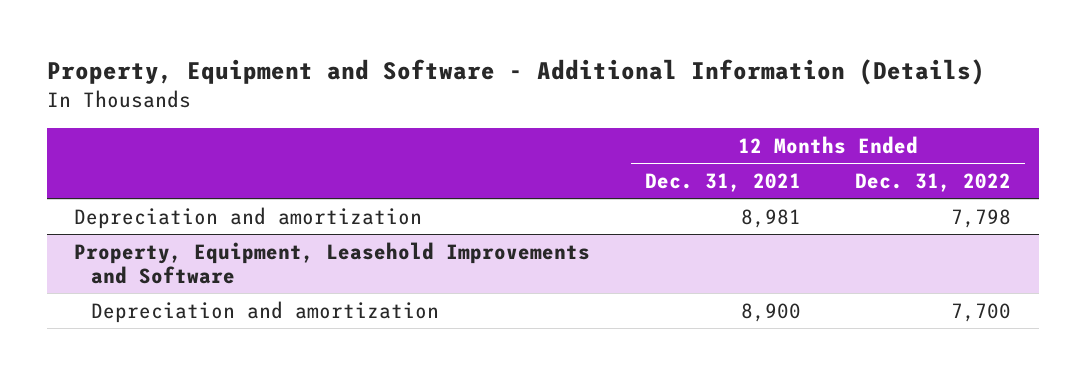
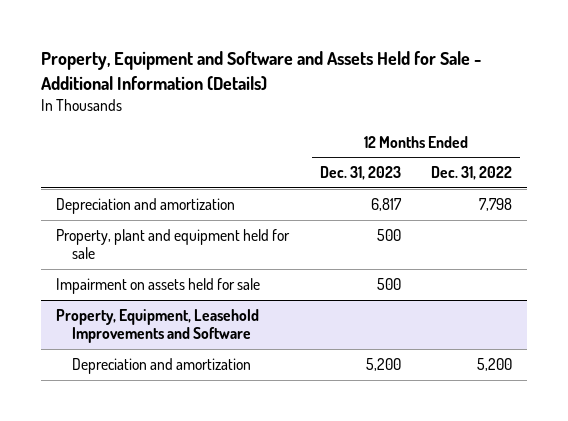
[47,59,986,86] Property, Equipment and Software - Additional Information (Details) -> [41,51,482,91] Property, Equipment and Software and Assets Held for Sale - Additional Information (Details)
[644,173,801,193] Dec. 31, 2021 -> none
none -> [319,166,401,181] Dec. 31, 2023
none -> [56,229,291,260] Property, plant and equipment held for sale
none -> [56,278,261,295] Impairment on assets held for sale
[951,302,1012,322] 7,700 -> [477,358,513,372] 5,200

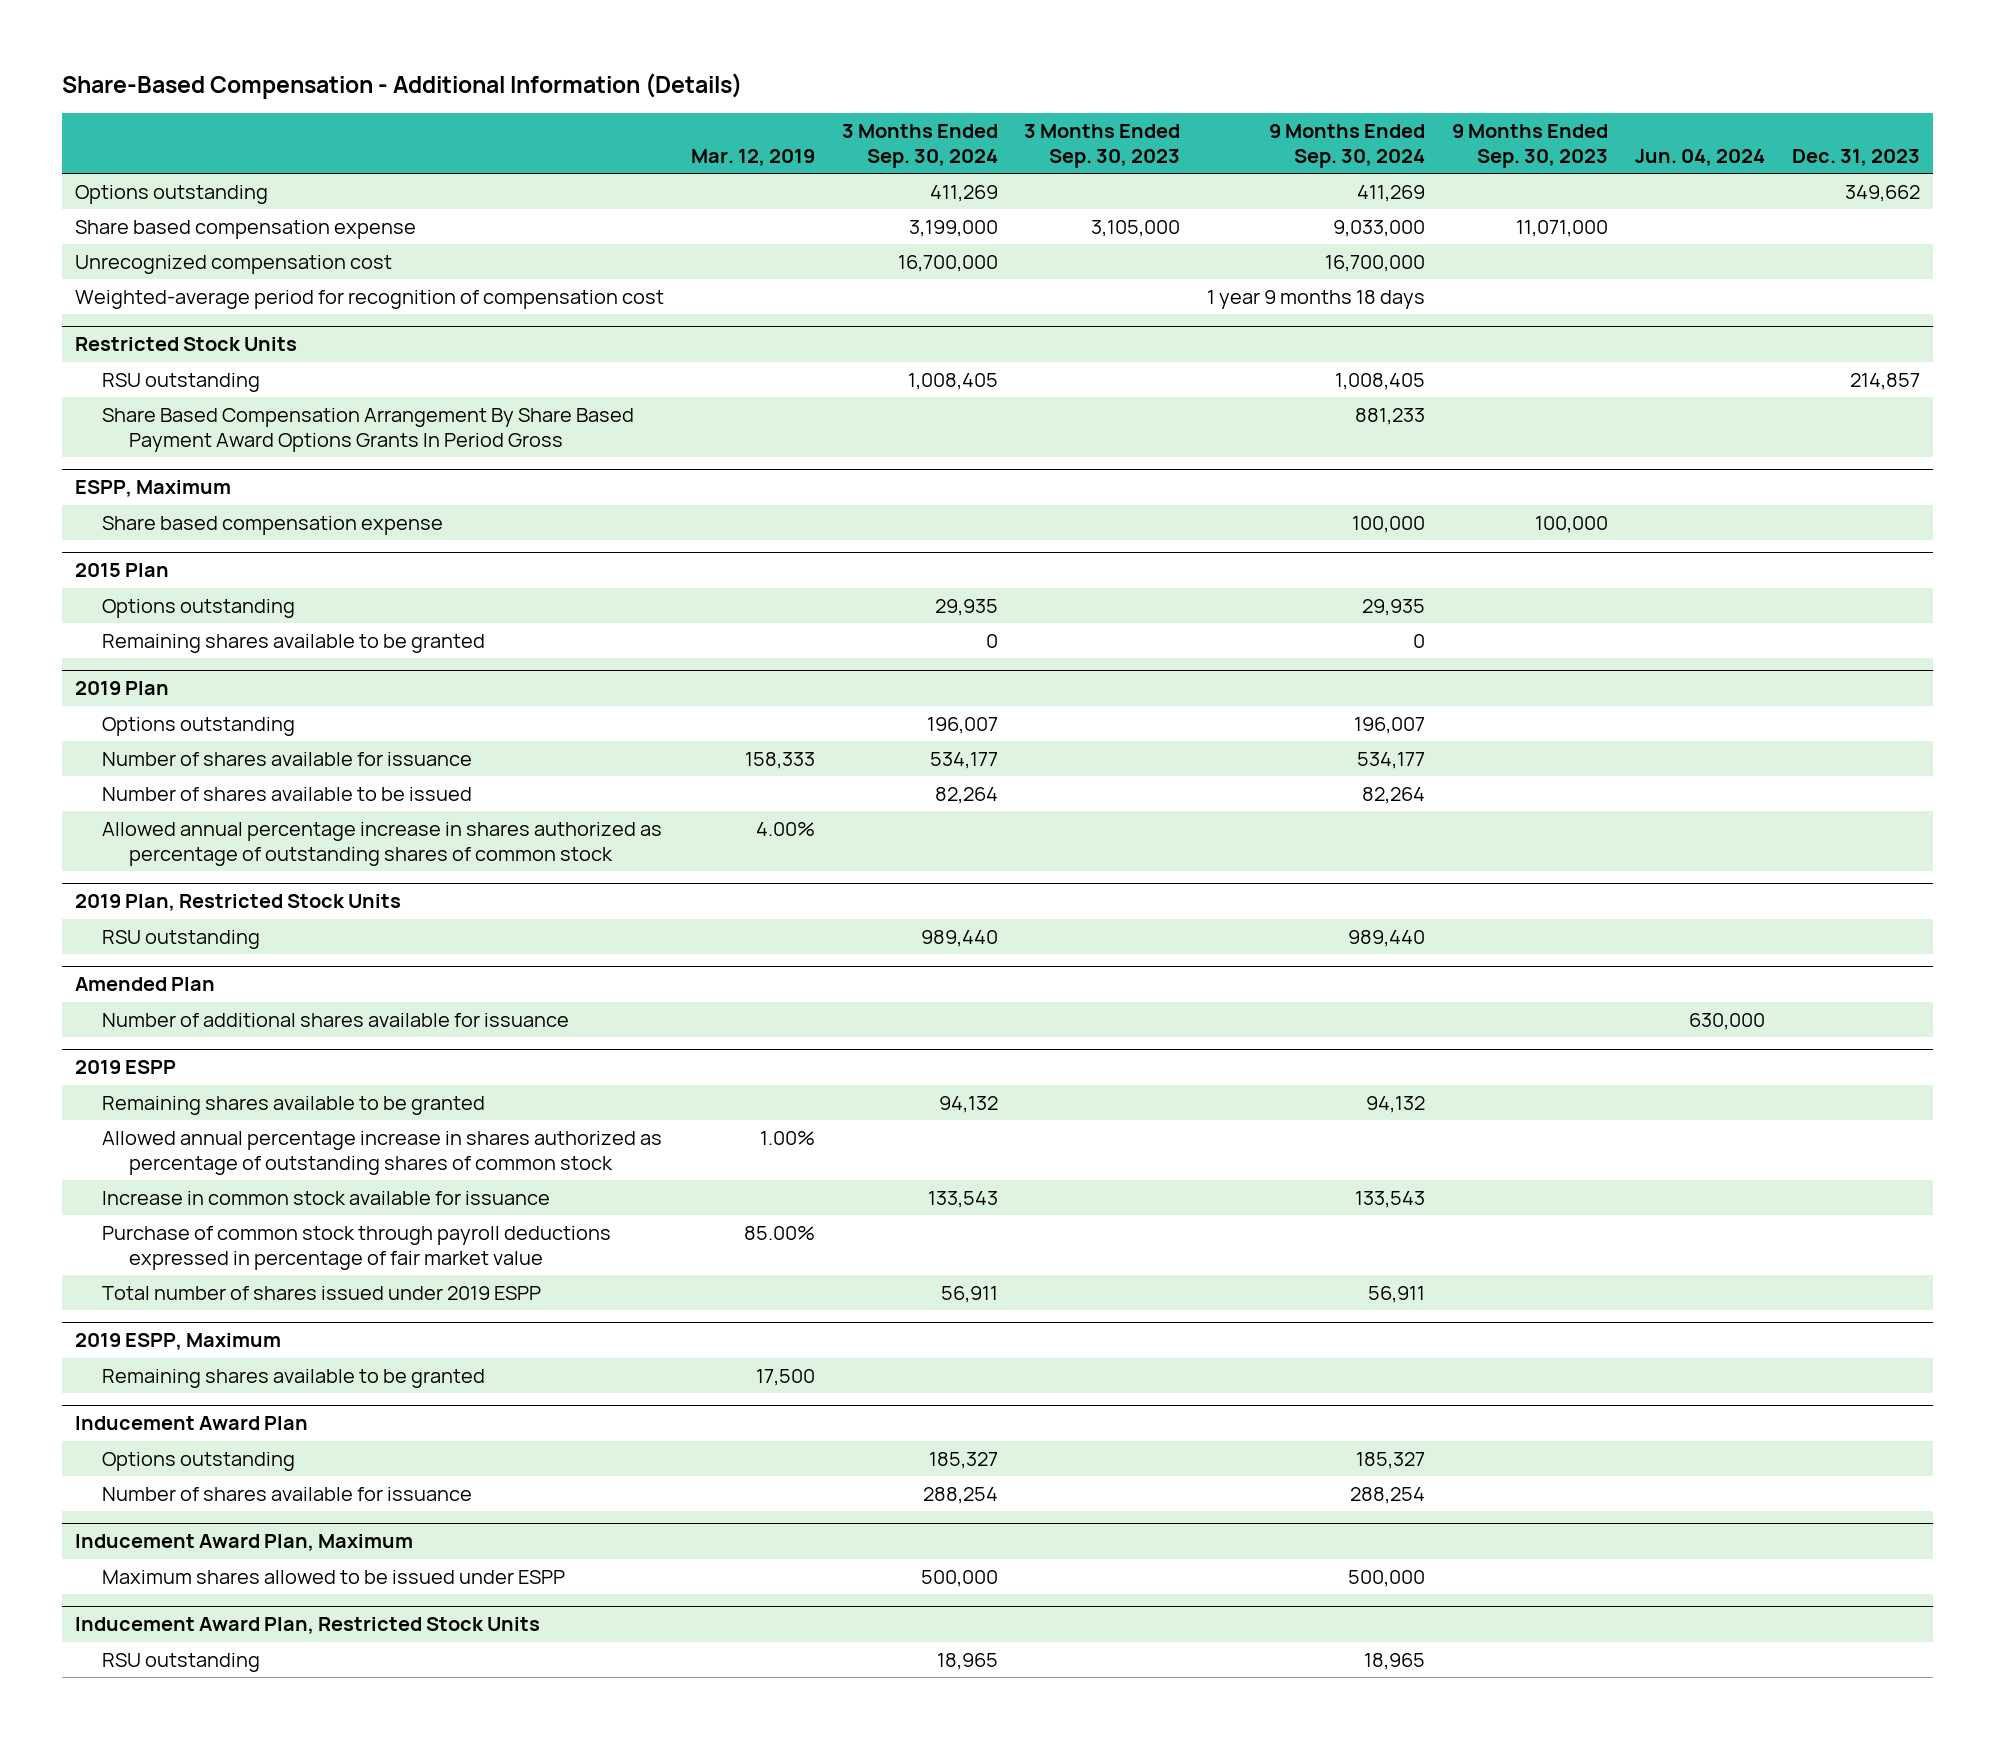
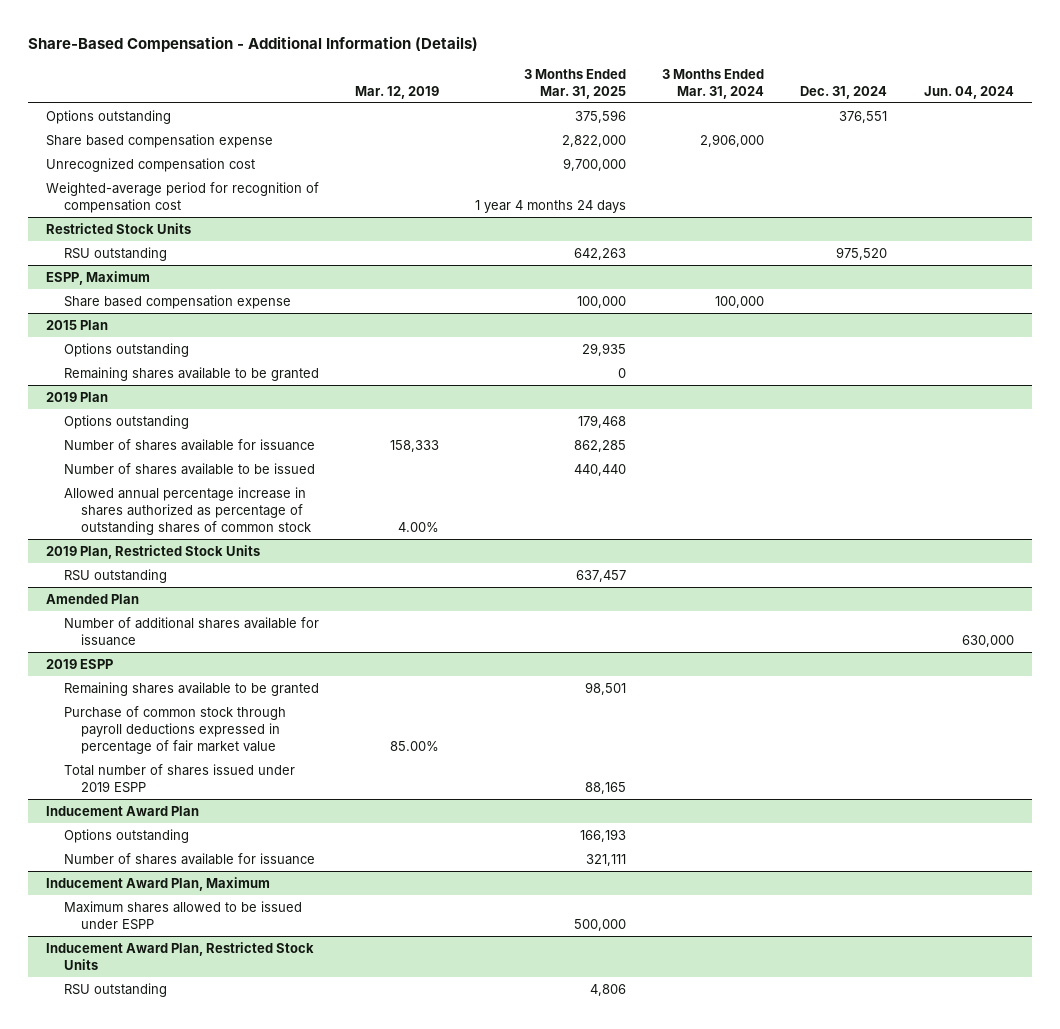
[841,123,998,168] 3 Months Ended Sep. 30, 2024 -> none
[1024,123,1181,168] 3 Months Ended Sep. 30, 2023 -> none
[1269,123,1426,168] 9 Months Ended Sep. 30, 2024 -> none
[1452,123,1609,168] 9 Months Ended Sep. 30, 2023 -> none
[1791,148,1920,166] Dec. 31, 2023 -> none
none -> [524,68,627,99] 3 Months Ended Mar. 31, 2025
none -> [662,68,765,99] 3 Months Ended Mar. 31, 2024
none -> [800,85,888,99] Dec. 31, 2024
[102,407,635,452] Share Based Compensation Arrangement By Share Based Payment Award Options Grants In Period Gross -> none
[102,1130,663,1175] Allowed annual percentage increase in shares authorized as percentage of outstanding shares of common stock -> none
[102,1190,551,1205] Increase in common stock available for issuance -> none
[75,1333,282,1351] 2019 ESPP, Maximum -> none
[102,1368,486,1388] Remaining shares available to be granted -> none

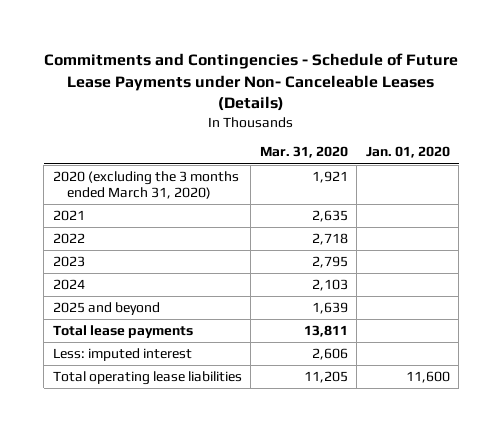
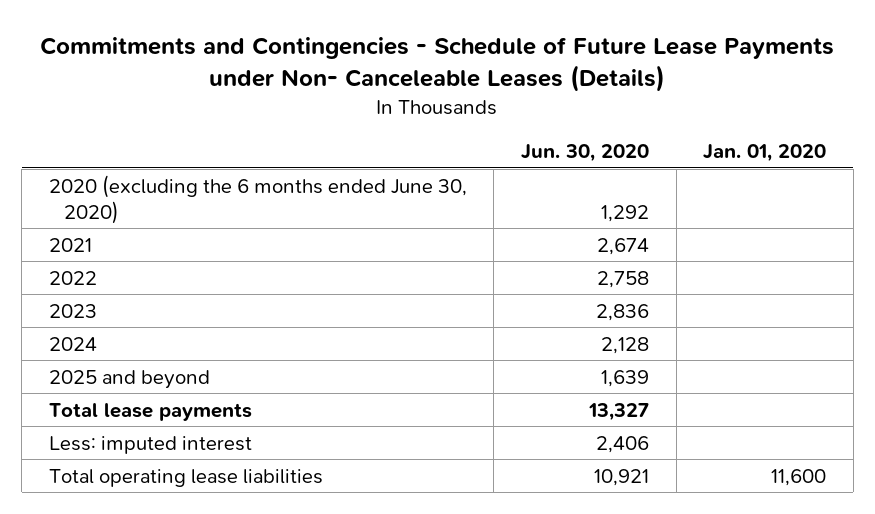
[259,146,348,159] Mar. 31, 2020 -> none
none -> [520,144,649,163] Jun. 30, 2020
[52,171,239,200] 2020 (excluding the 3 months ended March 31, 2020) -> [48,174,467,224] 2020 (excluding the 6 months ended June 30, 2020)

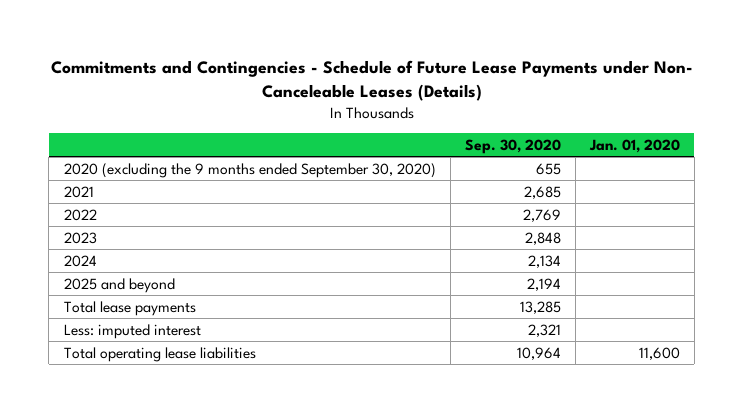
[520,144,649,163] Jun. 30, 2020 -> none
none -> [464,138,561,154] Sep. 30, 2020
[48,174,467,224] 2020 (excluding the 6 months ended June 30, 2020) -> [63,162,436,178] 2020 (excluding the 9 months ended September 30, 2020)

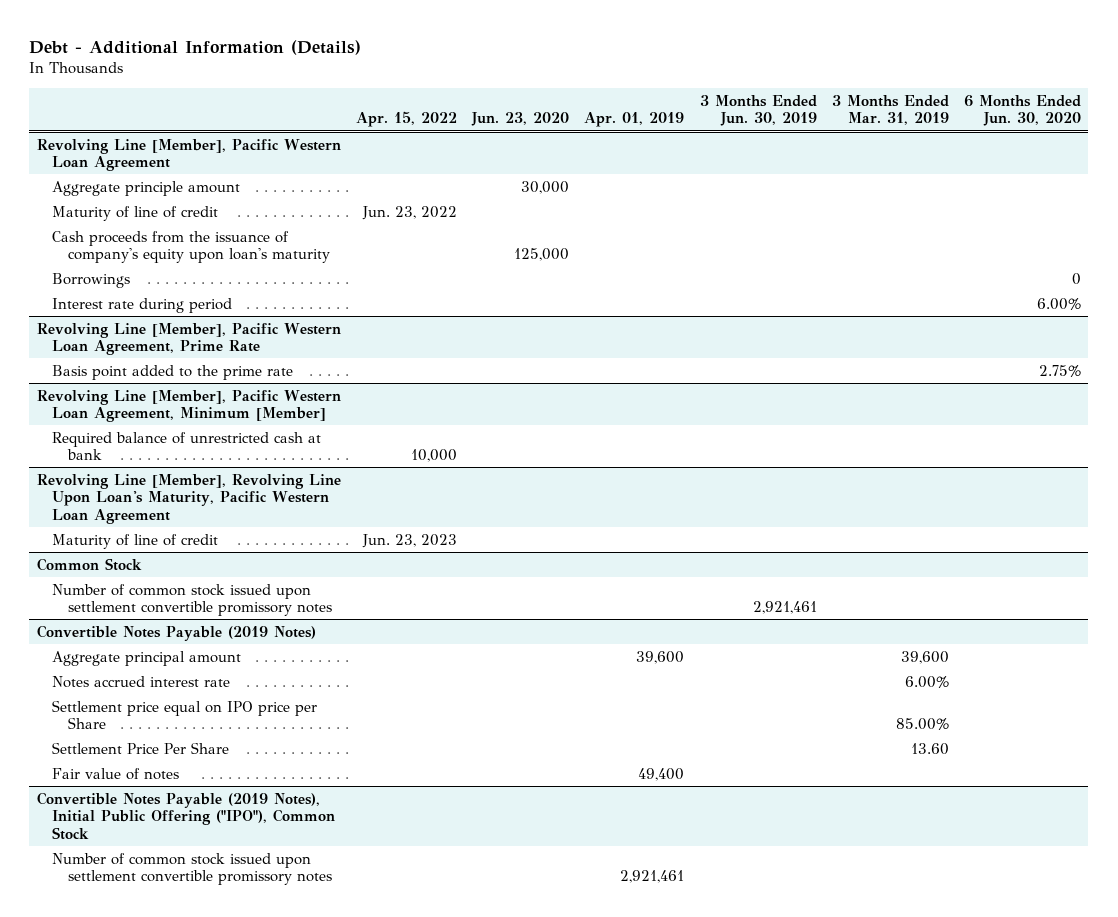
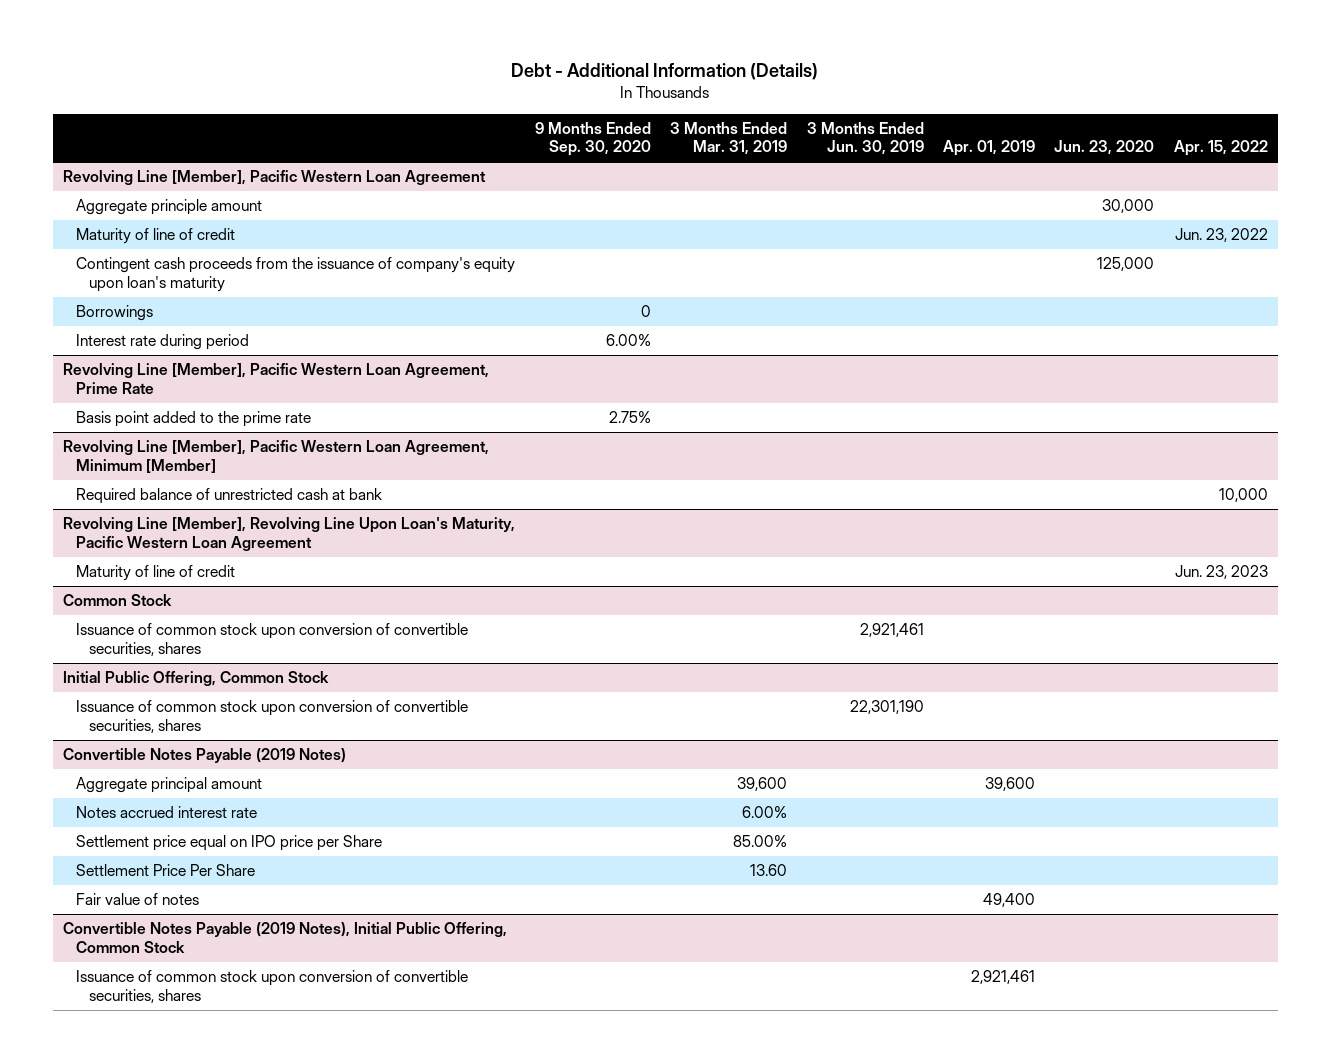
[963,94,1081,127] 6 Months Ended Jun. 30, 2020 -> none
none -> [534,121,651,157] 9 Months Ended Sep. 30, 2020
[52,230,330,264] Cash proceeds from the issuance of company's equity upon loan's maturity -> [76,257,516,292] Contingent cash proceeds from the issuance of company's equity upon loan's maturity
[52,583,332,617] Number of common stock issued upon settlement convertible promissory notes -> [76,623,469,656] Issuance of common stock upon conversion of convertible securities, shares
none -> [62,671,329,687] Initial Public Offering, Common Stock
none -> [76,700,469,733] Issuance of common stock upon conversion of convertible securities, shares
[37,791,336,840] Convertible Notes Payable (2019 Notes), Initial Public Offering ("IPO"), Common Stock -> [62,922,507,953] Convertible Notes Payable (2019 Notes), Initial Public Offering, Common Stock
[52,852,332,886] Number of common stock issued upon settlement convertible promissory notes -> [76,970,469,1003] Issuance of common stock upon conversion of convertible securities, shares

